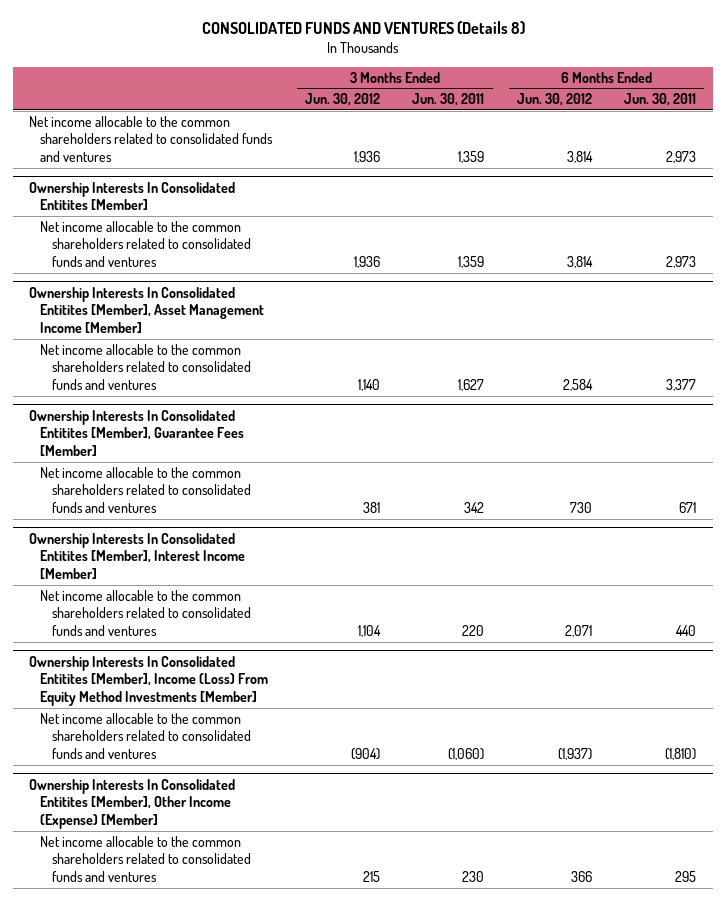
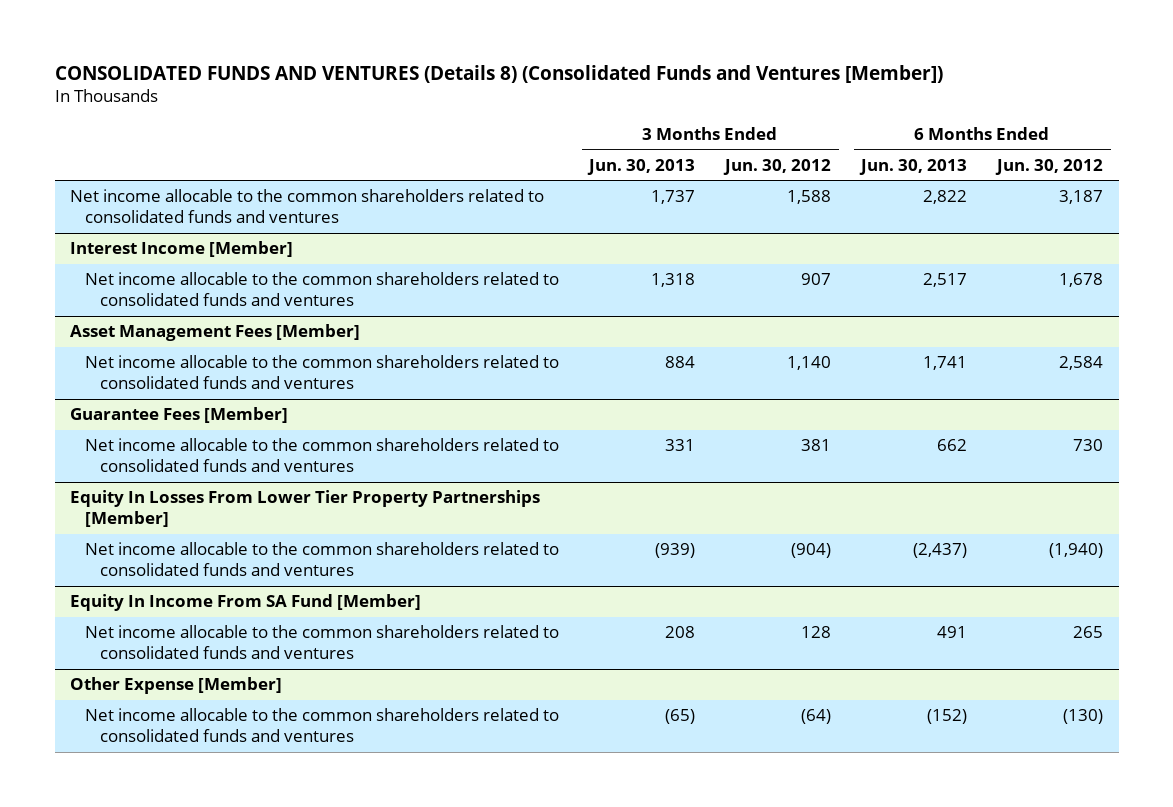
[201,21,525,35] CONSOLIDATED FUNDS AND VENTURES (Details 8) -> [54,65,943,84] CONSOLIDATED FUNDS AND VENTURES (Details 8) (Consolidated Funds and Ventures [Member])
[412,93,485,107] Jun. 30, 2011 -> none
[624,93,697,107] Jun. 30, 2011 -> none
none -> [587,158,696,175] Jun. 30, 2013
none -> [859,158,968,175] Jun. 30, 2013
[29,181,236,211] Ownership Interests In Consolidated Entitites [Member] -> none
[29,286,265,334] Ownership Interests In Consolidated Entitites [Member], Asset Management Income [Member] -> none
[353,151,380,164] 1,936 -> [787,190,832,205] 1,588
[566,151,593,164] 3,814 -> [1059,190,1104,205] 3,187
none -> [69,241,293,258] Interest Income [Member]
[353,256,380,269] 1,936 -> [801,273,832,286] 907
[566,256,593,269] 3,814 -> [1059,273,1104,288] 1,678
none -> [69,324,360,342] Asset Management Fees [Member]
[29,409,245,457] Ownership Interests In Consolidated Entitites [Member], Guarantee Fees [Member] -> none
none -> [69,407,288,424] Guarantee Fees [Member]
[29,532,246,580] Ownership Interests In Consolidated Entitites [Member], Interest Income [Member] -> none
[29,655,269,707] Ownership Interests In Consolidated Entitites [Member], Income (Loss) From Equity Method Investments [Member] -> none
[29,778,236,830] Ownership Interests In Consolidated Entitites [Member], Other Income (Expense) [Member] -> none
none -> [69,490,540,528] Equity In Losses From Lower Tier Property Partnerships [Member]
[357,625,381,638] 1,104 -> [791,543,832,559] (904)
[564,625,592,638] 2,071 -> [1049,543,1104,559] (1,940)
none -> [69,594,421,612] Equity In Income From SA Fund [Member]
[350,748,380,761] (904) -> [801,626,832,639] 128
[557,748,592,761] (1,937) -> [1073,626,1104,639] 265
none -> [69,677,282,695] Other Expense [Member]
[362,871,380,883] 215 -> [801,709,832,725] (64)
[570,871,592,883] 366 -> [1063,709,1104,725] (130)

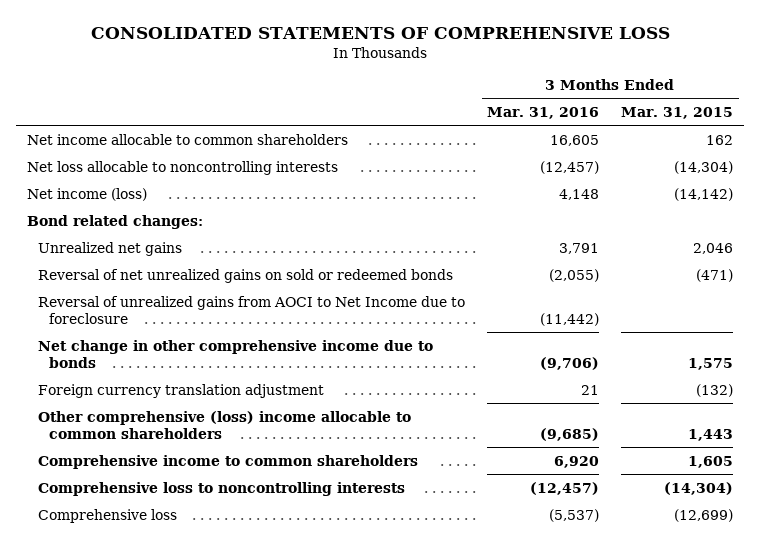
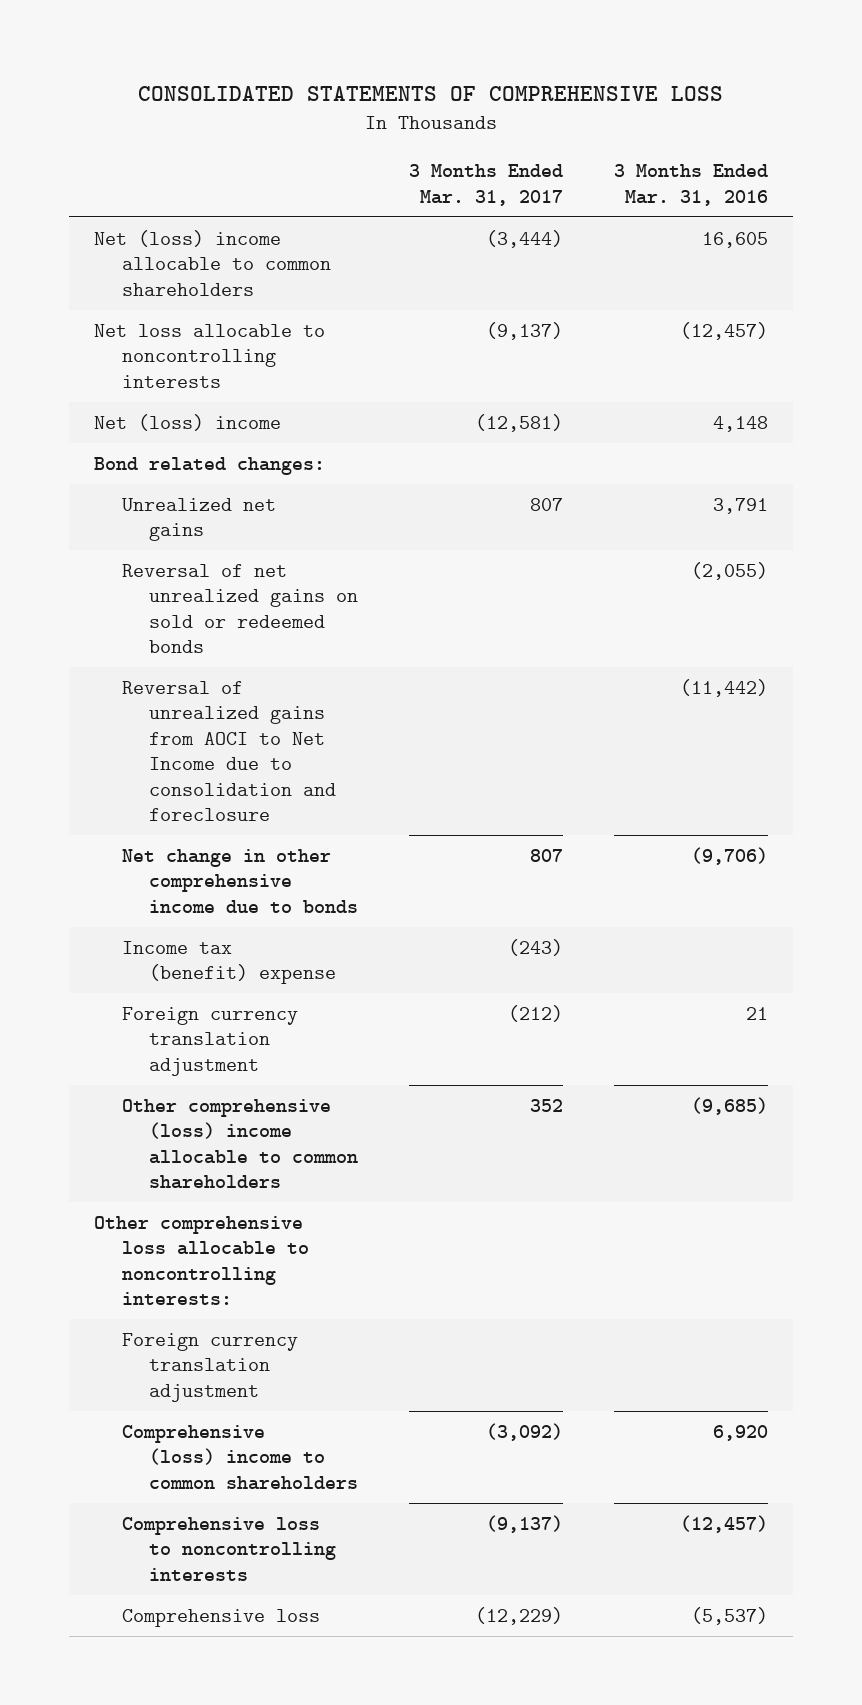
[621,107,734,120] Mar. 31, 2015 -> none
none -> [408,164,563,206] 3 Months Ended Mar. 31, 2017
[27,133,349,145] Net income allocable to common shareholders -> [94,229,331,296] Net (loss) income allocable to common shareholders
[27,187,148,201] Net income (loss) -> [94,413,282,431] Net (loss) income
[38,295,466,324] Reversal of unrealized gains from AOCI to Net Income due to foreclosure -> [121,680,337,822] Reversal of unrealized gains from AOCI to Net Income due to consolidation and foreclosure
none -> [121,940,337,985] Income tax (benefit) expense
none -> [94,1215,309,1306] Other comprehensive loss allocable to noncontrolling interests:
none -> [121,1332,298,1402] Foreign currency translation adjustment
[38,454,419,469] Comprehensive income to common shareholders -> [121,1424,359,1490] Comprehensive (loss) income to common shareholders

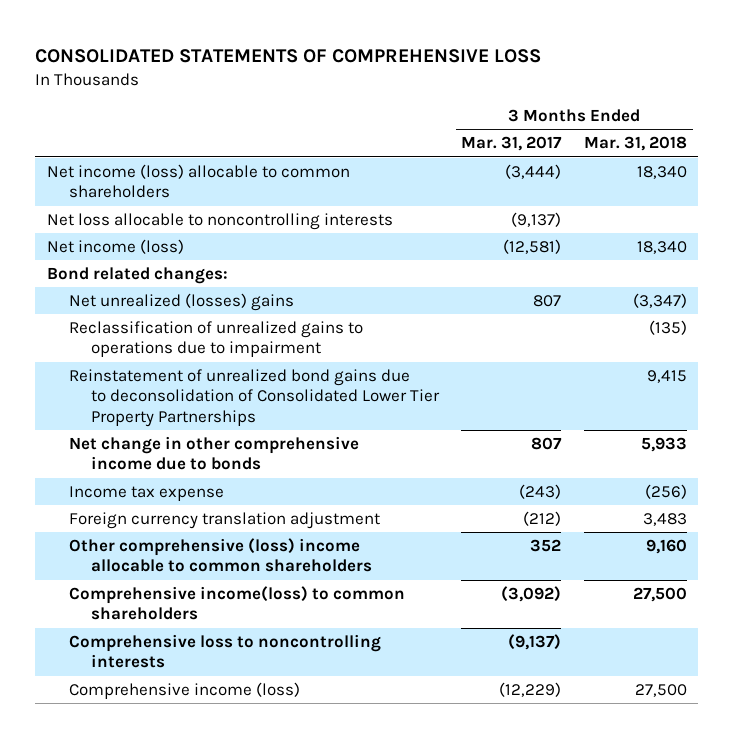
[613,164,768,206] 3 Months Ended Mar. 31, 2016 -> none
none -> [583,136,687,152] Mar. 31, 2018
[94,229,331,296] Net (loss) income allocable to common shareholders -> [46,164,350,199] Net income (loss) allocable to common shareholders
[94,413,282,431] Net (loss) income -> [46,239,184,255] Net income (loss)
[121,563,359,654] Reversal of net unrealized gains on sold or redeemed bonds -> none
[121,680,337,822] Reversal of unrealized gains from AOCI to Net Income due to consolidation and foreclosure -> none
[121,497,276,542] Unrealized net gains -> [68,293,294,312] Net unrealized (losses) gains
none -> [68,321,363,358] Reclassification of unrealized gains to operations due to impairment
none -> [68,369,440,427] Reinstatement of unrealized bond gains due to deconsolidation of Consolidated Lower Tier Property Partnerships
[121,940,337,985] Income tax (benefit) expense -> [68,486,224,502] Income tax expense
[94,1215,309,1306] Other comprehensive loss allocable to noncontrolling interests: -> none
[121,1332,298,1402] Foreign currency translation adjustment -> none
[121,1424,359,1490] Comprehensive (loss) income to common shareholders -> [68,586,405,621] Comprehensive income(loss) to common shareholders
[121,1608,320,1627] Comprehensive loss -> [68,682,300,700] Comprehensive income (loss)

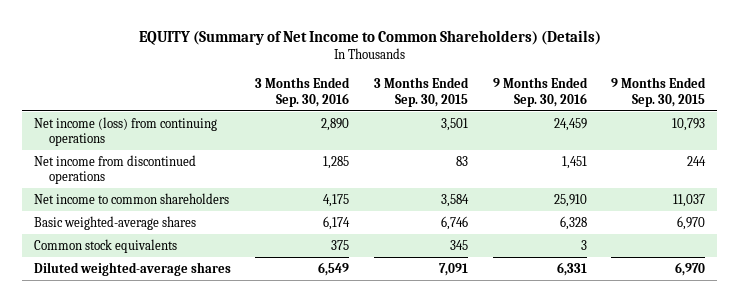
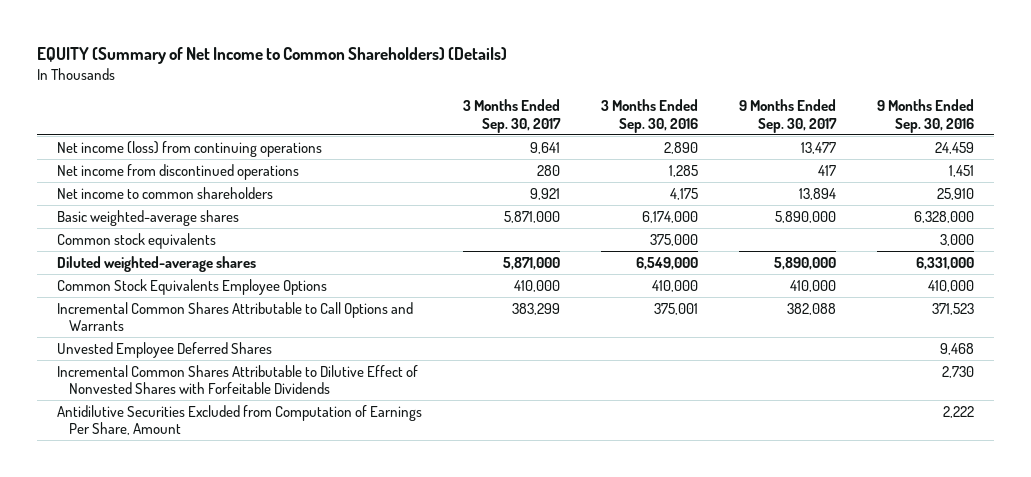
[374,77,470,107] 3 Months Ended Sep. 30, 2015 -> none
[611,77,707,107] 9 Months Ended Sep. 30, 2015 -> none
none -> [462,99,561,133] 3 Months Ended Sep. 30, 2017
none -> [738,99,837,133] 9 Months Ended Sep. 30, 2017
[323,215,351,230] 6,174 -> [641,210,698,223] 6,174,000
[559,215,587,230] 6,328 -> [913,210,974,223] 6,328,000
[331,239,350,250] 375 -> [649,233,698,246] 375,000
[580,239,587,250] 3 -> [939,233,974,246] 3,000
[318,261,350,276] 6,549 -> [635,256,698,270] 6,549,000
[556,261,587,276] 6,331 -> [915,256,974,270] 6,331,000
none -> [57,278,328,295] Common Stock Equivalents Employee Options
none -> [57,301,414,332] Incremental Common Shares Attributable to Call Options and Warrants
none -> [57,341,273,358] Unvested Employee Deferred Shares
none -> [57,364,419,395] Incremental Common Shares Attributable to Dilutive Effect of Nonvested Shares with Forfeitable Dividends
none -> [57,404,423,436] Antidilutive Securities Excluded from Computation of Earnings Per Share, Amount

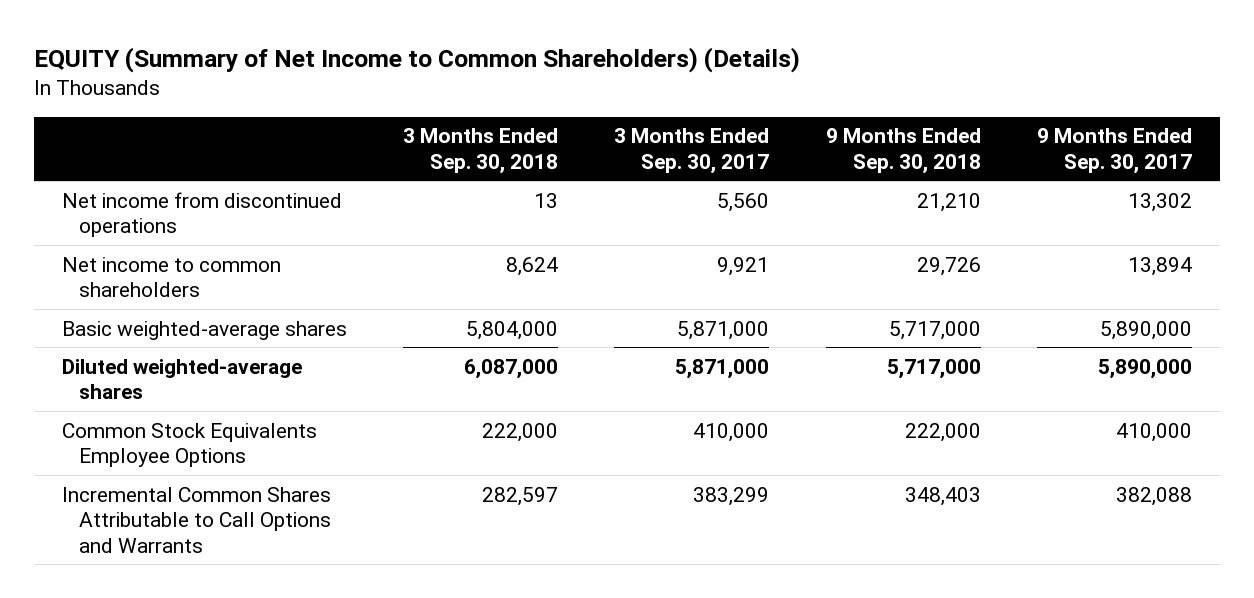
[600,99,698,133] 3 Months Ended Sep. 30, 2016 -> none
[876,99,974,133] 9 Months Ended Sep. 30, 2016 -> none
none -> [403,128,559,174] 3 Months Ended Sep. 30, 2018
none -> [825,128,981,174] 9 Months Ended Sep. 30, 2018
[57,140,323,157] Net income (loss) from continuing operations -> none
[536,164,560,176] 280 -> [717,192,770,212] 5,560
[817,164,836,176] 417 -> [1127,192,1192,212] 13,302
[57,232,217,249] Common stock equivalents -> none
[57,341,273,358] Unvested Employee Deferred Shares -> none
[57,364,419,395] Incremental Common Shares Attributable to Dilutive Effect of Nonvested Shares with Forfeitable Dividends -> none
[57,404,423,436] Antidilutive Securities Excluded from Computation of Earnings Per Share, Amount -> none

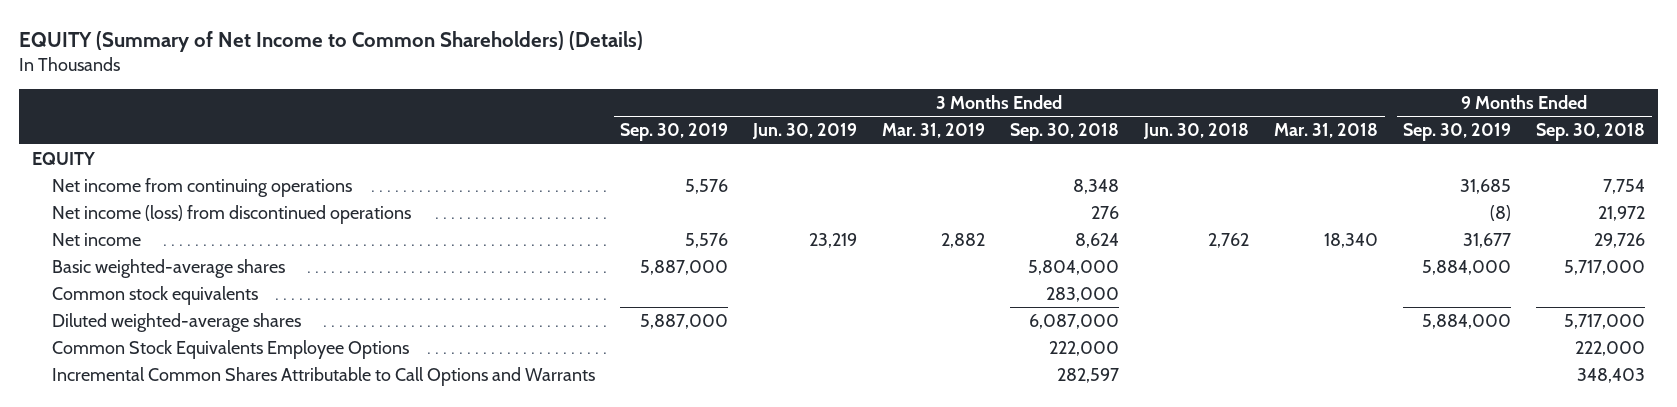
[614,128,770,174] 3 Months Ended Sep. 30, 2017 -> none
[1036,128,1192,174] 9 Months Ended Sep. 30, 2017 -> none
none -> [619,123,728,142] Sep. 30, 2019
none -> [751,123,857,140] Jun. 30, 2019
none -> [881,123,985,139] Mar. 31, 2019
none -> [1143,123,1250,140] Jun. 30, 2018
none -> [1274,123,1379,139] Mar. 31, 2018
none -> [1403,123,1512,142] Sep. 30, 2019
none -> [31,151,95,165] EQUITY
none -> [51,177,352,197] Net income from continuing operations
[62,191,343,238] Net income from discontinued operations -> [51,204,411,224] Net income (loss) from discontinued operations
[534,192,559,208] 13 -> [1091,205,1120,219] 276
[916,192,981,212] 21,210 -> [1598,205,1646,221] 21,972
[62,256,282,298] Net income to common shareholders -> [51,232,141,246] Net income
none -> [51,285,258,305] Common stock equivalents

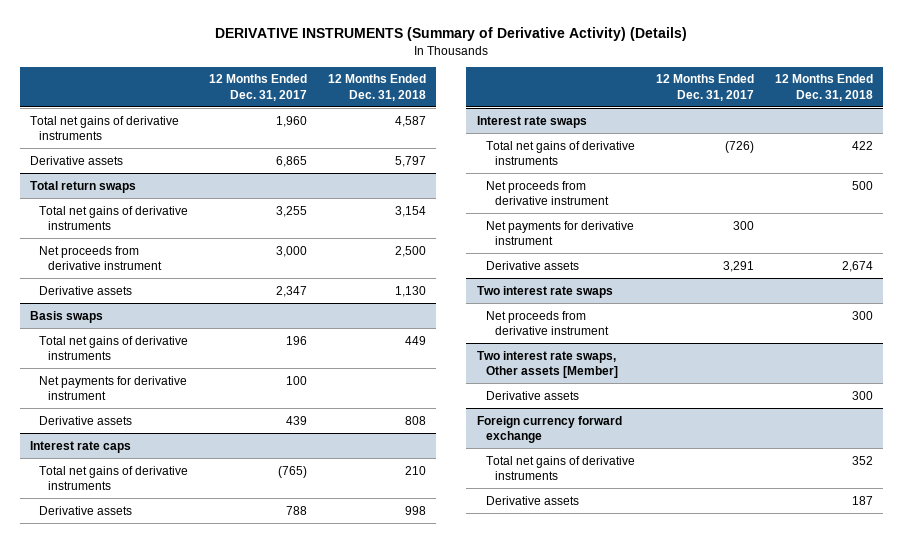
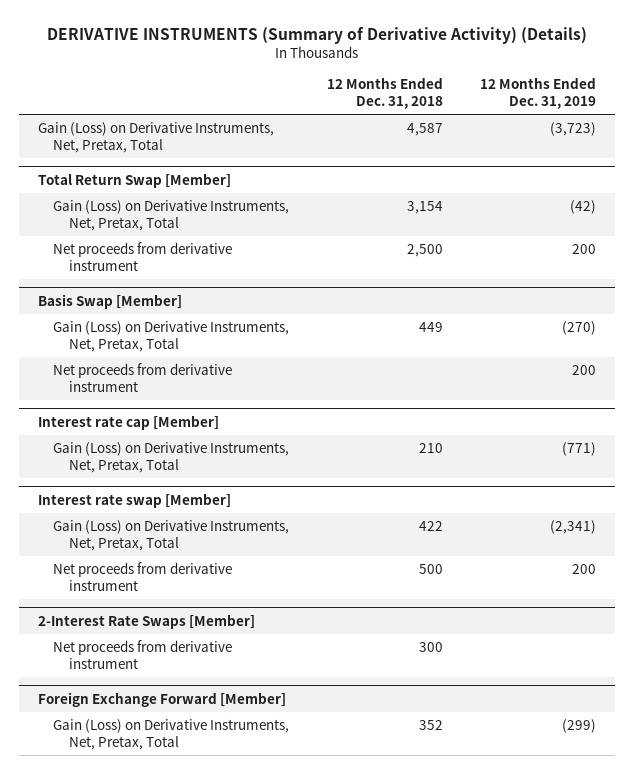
[208,74,307,101] 12 Months Ended Dec. 31, 2017 -> none
none -> [480,77,597,109] 12 Months Ended Dec. 31, 2019
[30,155,124,165] Derivative assets -> none
[30,115,180,140] Total net gains of derivative instruments -> [37,122,274,153] Gain (Loss) on Derivative Instruments, Net, Pretax, Total
[30,180,137,193] Total return swaps -> [37,172,231,188] Total Return Swap [Member]
[38,205,188,230] Total net gains of derivative instruments -> [53,200,290,231] Gain (Loss) on Derivative Instruments, Net, Pretax, Total
[38,285,132,295] Derivative assets -> none
[38,375,187,400] Net payments for derivative instrument -> none
[38,415,132,425] Derivative assets -> none
[38,505,132,515] Derivative assets -> none
[30,310,104,323] Basis swaps -> [37,293,182,309] Basis Swap [Member]
[38,335,188,360] Total net gains of derivative instruments -> [53,321,290,352] Gain (Loss) on Derivative Instruments, Net, Pretax, Total
none -> [53,363,233,392] Net proceeds from derivative instrument
[30,440,132,453] Interest rate caps -> [37,414,219,430] Interest rate cap [Member]
[38,465,188,490] Total net gains of derivative instruments -> [53,442,290,473] Gain (Loss) on Derivative Instruments, Net, Pretax, Total
[476,115,587,128] Interest rate swaps -> [37,492,231,508] Interest rate swap [Member]
[485,140,635,165] Total net gains of derivative instruments -> [53,520,290,551] Gain (Loss) on Derivative Instruments, Net, Pretax, Total
[485,220,634,245] Net payments for derivative instrument -> none
[485,260,579,270] Derivative assets -> none
[476,285,613,298] Two interest rate swaps -> [37,613,255,629] 2-Interest Rate Swaps [Member]
[476,350,618,378] Two interest rate swaps, Other assets [Member] -> none
[485,390,579,400] Derivative assets -> none
[485,495,579,505] Derivative assets -> none
[476,415,622,443] Foreign currency forward exchange -> [37,691,286,707] Foreign Exchange Forward [Member]
[485,455,635,480] Total net gains of derivative instruments -> [53,719,290,750] Gain (Loss) on Derivative Instruments, Net, Pretax, Total

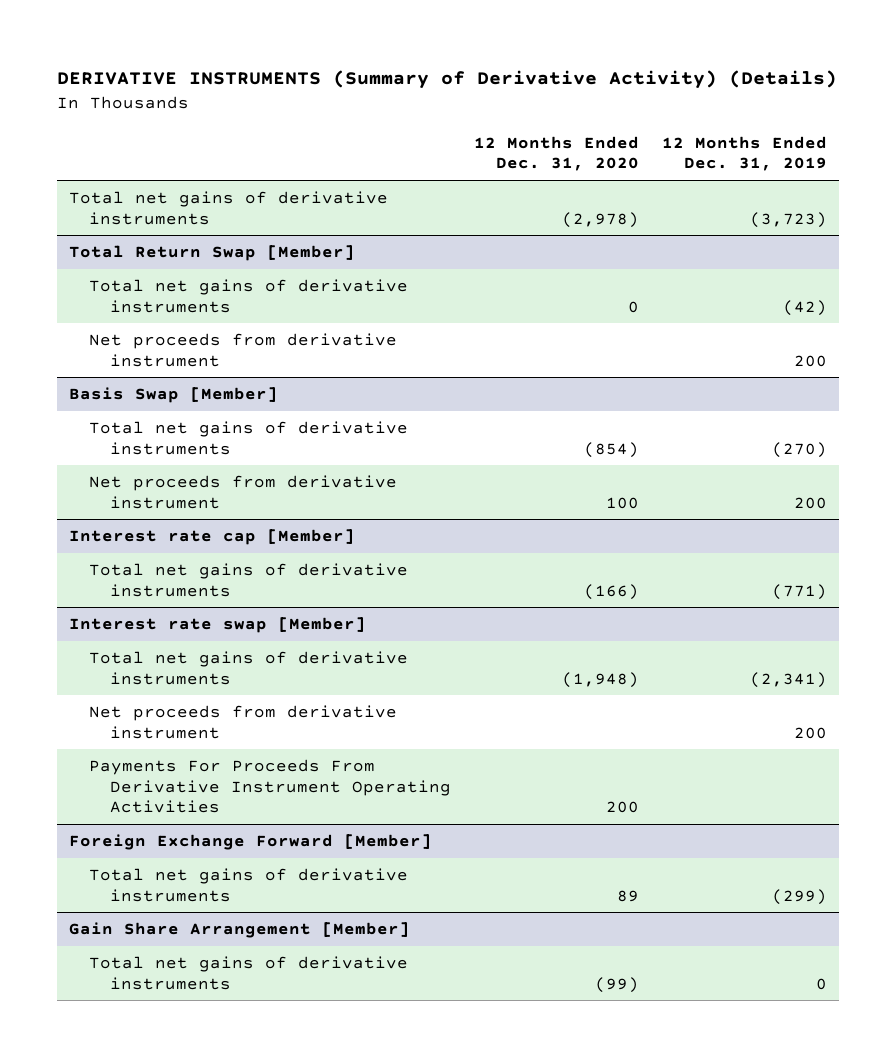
[326,77,443,109] 12 Months Ended Dec. 31, 2018 -> none
none -> [473,135,639,172] 12 Months Ended Dec. 31, 2020
[37,122,274,153] Gain (Loss) on Derivative Instruments, Net, Pretax, Total -> [68,191,388,225] Total net gains of derivative instruments
[53,200,290,231] Gain (Loss) on Derivative Instruments, Net, Pretax, Total -> [89,279,409,313] Total net gains of derivative instruments
[53,321,290,352] Gain (Loss) on Derivative Instruments, Net, Pretax, Total -> [89,421,409,455] Total net gains of derivative instruments
[53,442,290,473] Gain (Loss) on Derivative Instruments, Net, Pretax, Total -> [89,563,409,597] Total net gains of derivative instruments
[53,520,290,551] Gain (Loss) on Derivative Instruments, Net, Pretax, Total -> [89,651,409,685] Total net gains of derivative instruments
[37,613,255,629] 2-Interest Rate Swaps [Member] -> none
[53,640,233,669] Net proceeds from derivative instrument -> none
none -> [89,759,451,814] Payments For Proceeds From Derivative Instrument Operating Activities
[53,719,290,750] Gain (Loss) on Derivative Instruments, Net, Pretax, Total -> [89,868,409,902] Total net gains of derivative instruments
none -> [68,922,410,939] Gain Share Arrangement [Member]
none -> [89,956,409,990] Total net gains of derivative instruments

